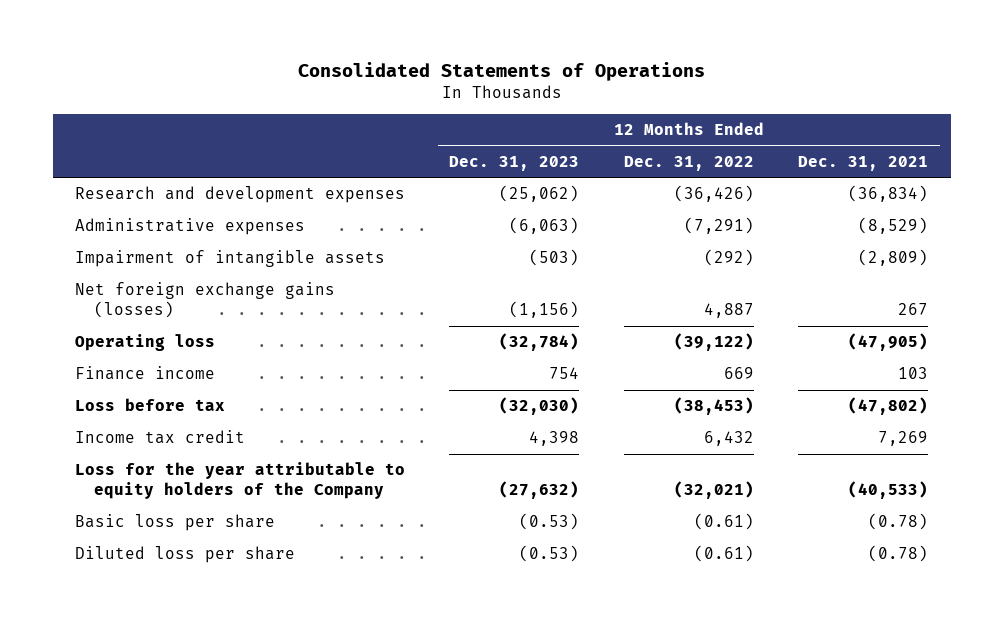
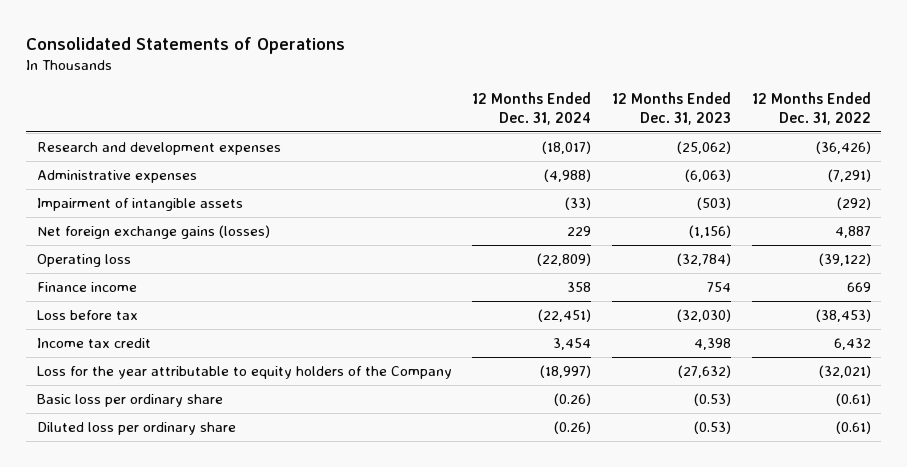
[798,155,929,171] Dec. 31, 2021 -> none
none -> [472,91,592,125] 12 Months Ended Dec. 31, 2024
[74,514,275,532] Basic loss per share -> [36,394,223,408] Basic loss per ordinary share
[74,546,295,564] Diluted loss per share -> [36,422,236,436] Diluted loss per ordinary share

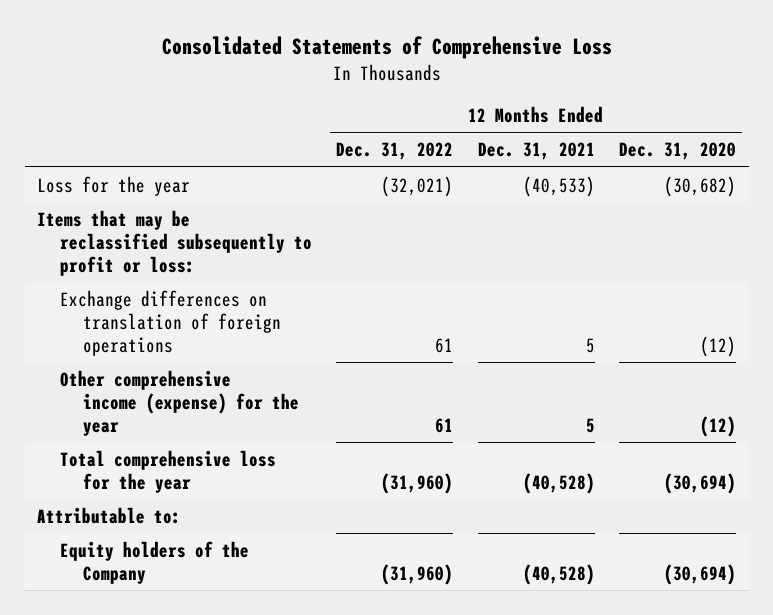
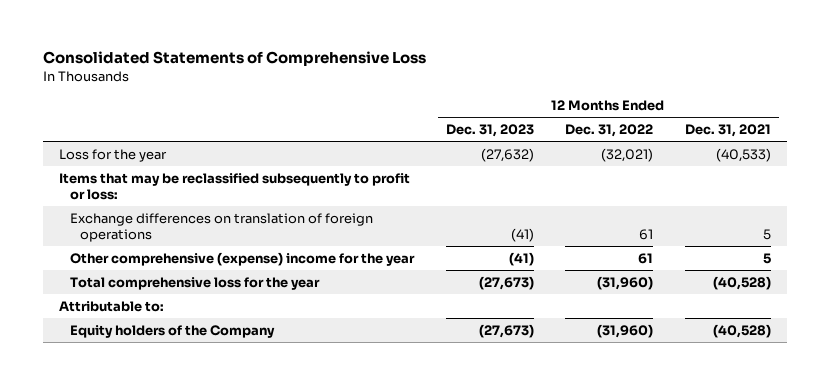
[619,142,737,161] Dec. 31, 2020 -> none
none -> [445,124,534,138] Dec. 31, 2023
[59,369,299,436] Other comprehensive income (expense) for the year -> [69,251,415,266] Other comprehensive (expense) income for the year

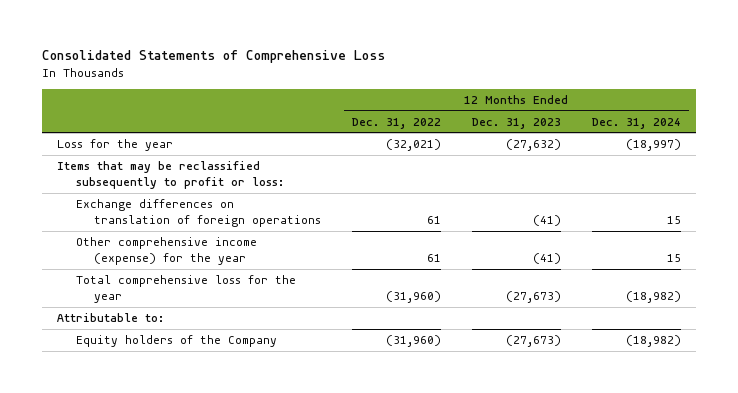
[685,124,772,138] Dec. 31, 2021 -> none
none -> [591,117,681,129] Dec. 31, 2024
[69,251,415,266] Other comprehensive (expense) income for the year -> [75,237,257,265] Other comprehensive income (expense) for the year

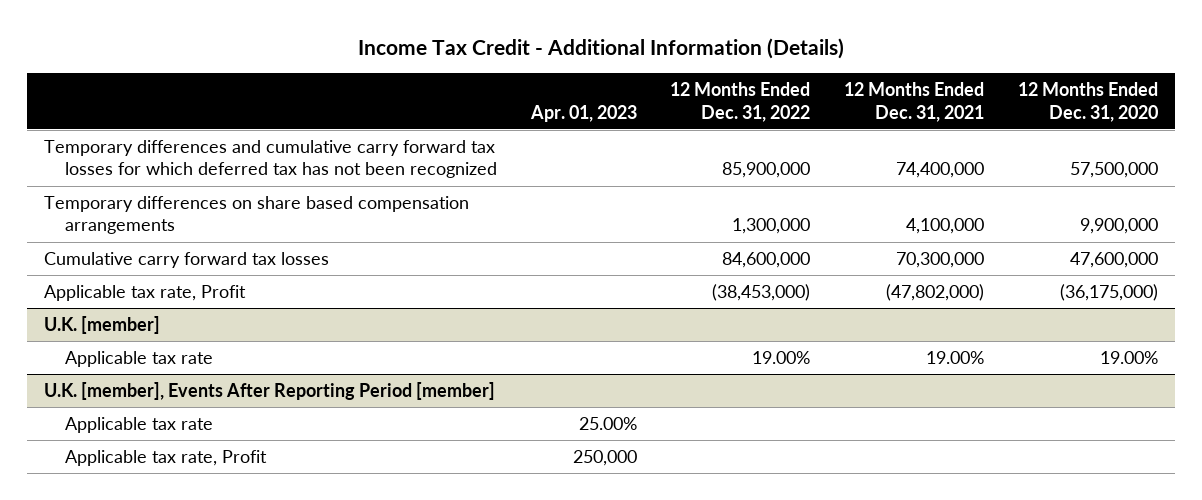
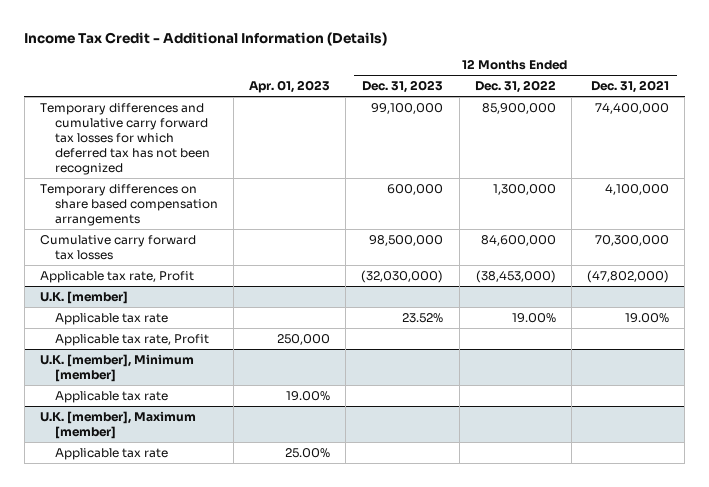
[1017,82,1158,122] 12 Months Ended Dec. 31, 2020 -> none
none -> [362,80,444,94] Dec. 31, 2023
[44,382,496,401] U.K. [member], Events After Reporting Period [member] -> none
[64,417,213,434] Applicable tax rate -> none
none -> [39,353,194,382] U.K. [member], Minimum [member]
none -> [54,390,168,403] Applicable tax rate
none -> [39,410,196,439] U.K. [member], Maximum [member]
none -> [54,447,168,460] Applicable tax rate

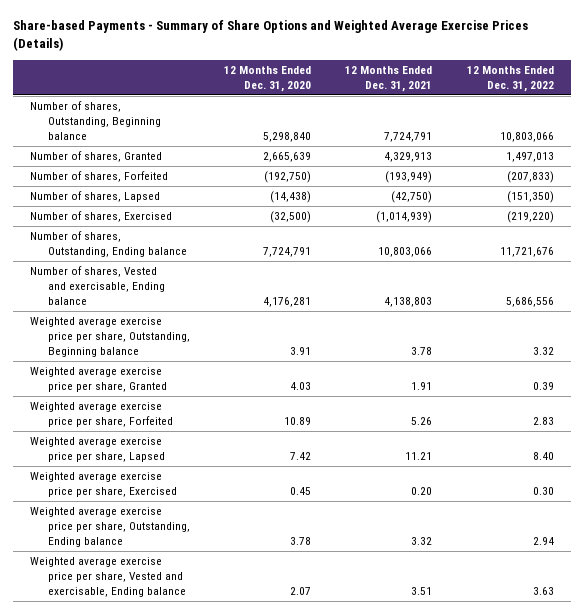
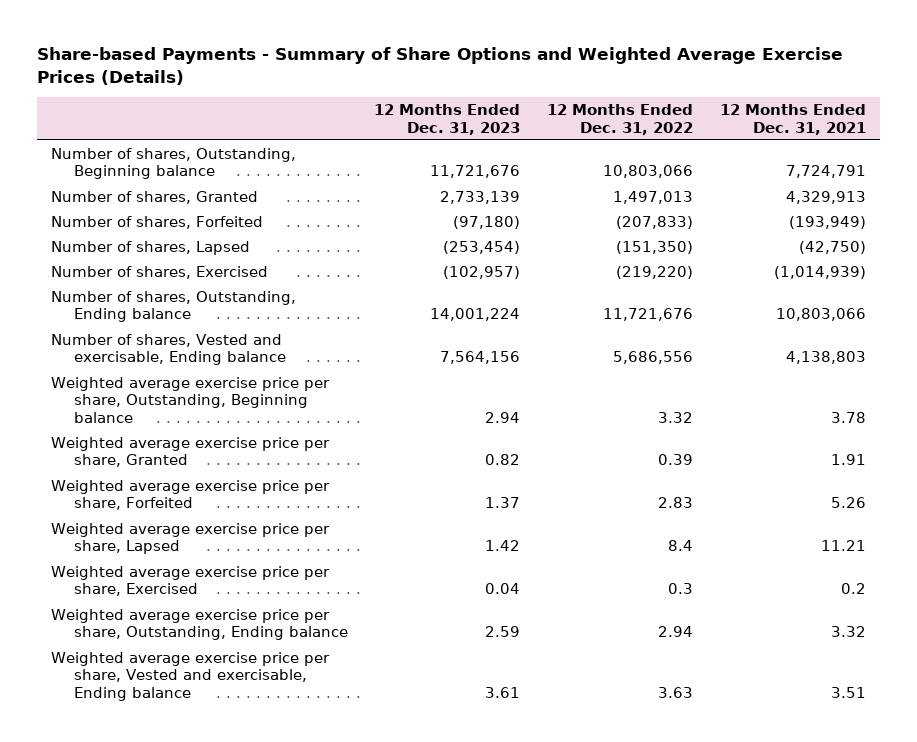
[223,65,311,92] 12 Months Ended Dec. 31, 2020 -> none
none -> [374,104,521,135] 12 Months Ended Dec. 31, 2023
[532,452,554,461] 8.40 -> [668,540,694,552] 8.4
[411,487,433,496] 0.20 -> [841,583,867,595] 0.2
[532,487,554,496] 0.30 -> [668,583,694,595] 0.3

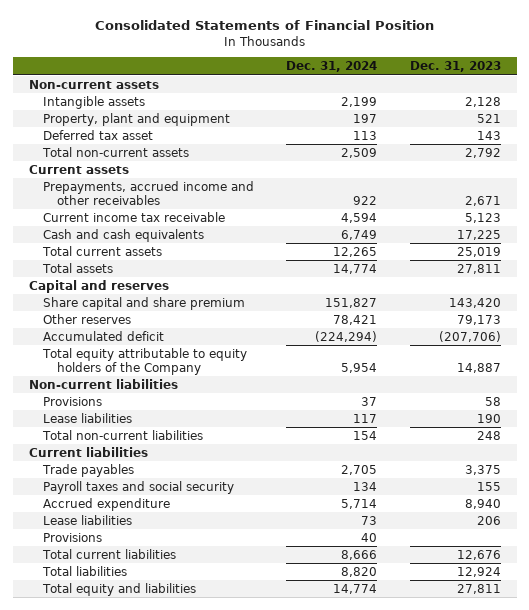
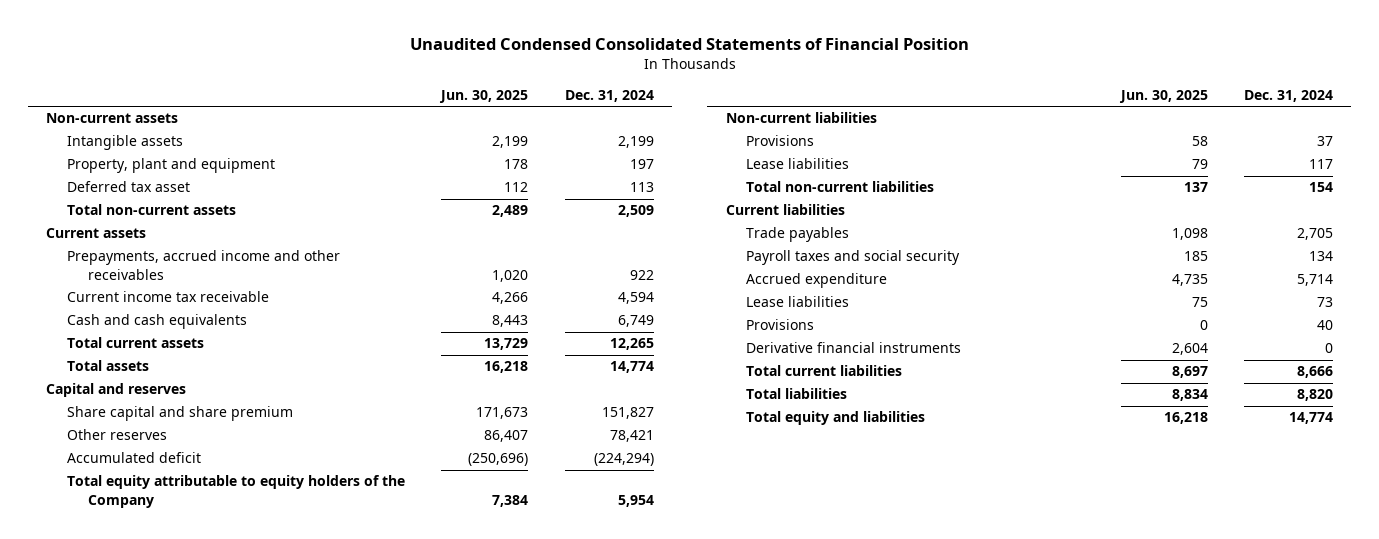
[94,20,434,31] Consolidated Statements of Financial Position -> [409,38,969,51] Unaudited Condensed Consolidated Statements of Financial Position
[409,61,501,73] Dec. 31, 2023 -> none
none -> [439,89,529,103] Jun. 30, 2025
none -> [746,342,962,354] Derivative financial instruments

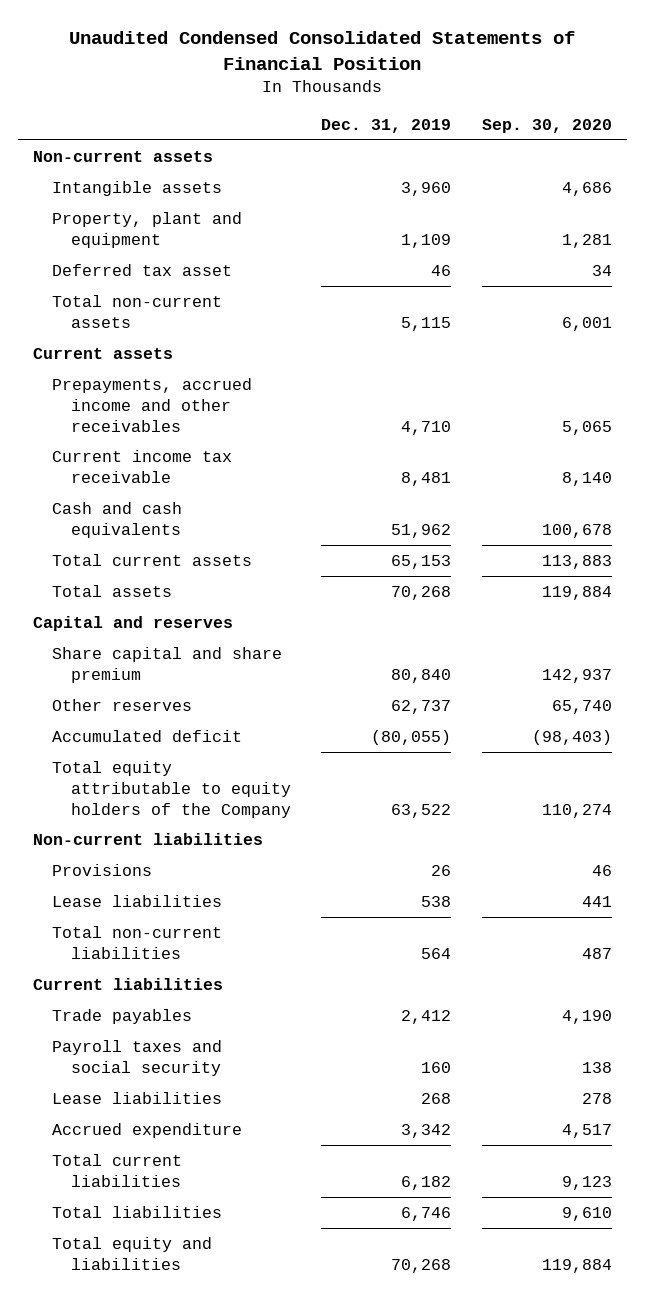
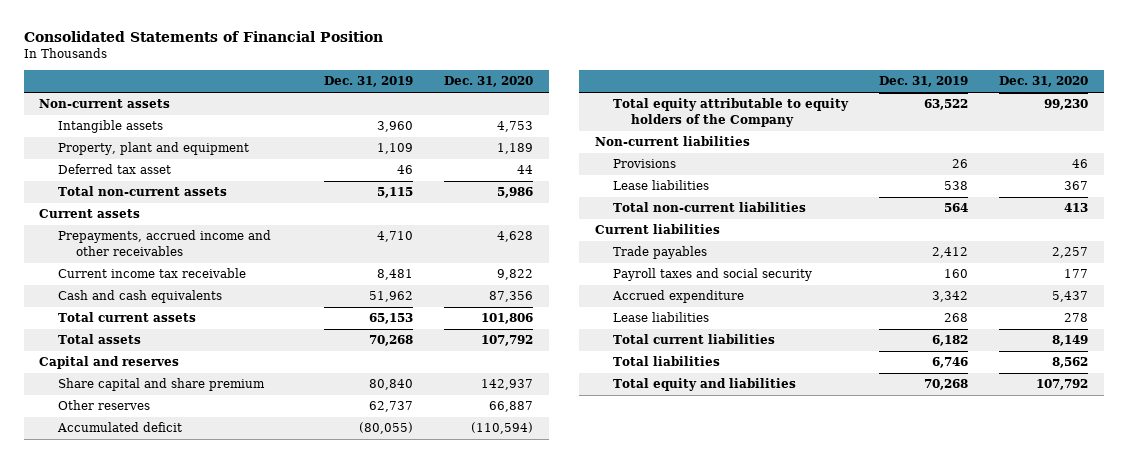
[69,31,576,70] Unaudited Condensed Consolidated Statements of Financial Position -> [23,31,383,43] Consolidated Statements of Financial Position
[481,118,612,133] Sep. 30, 2020 -> none
none -> [444,76,534,88] Dec. 31, 2020
[52,1091,223,1104] Lease liabilities -> [612,312,709,323] Lease liabilities

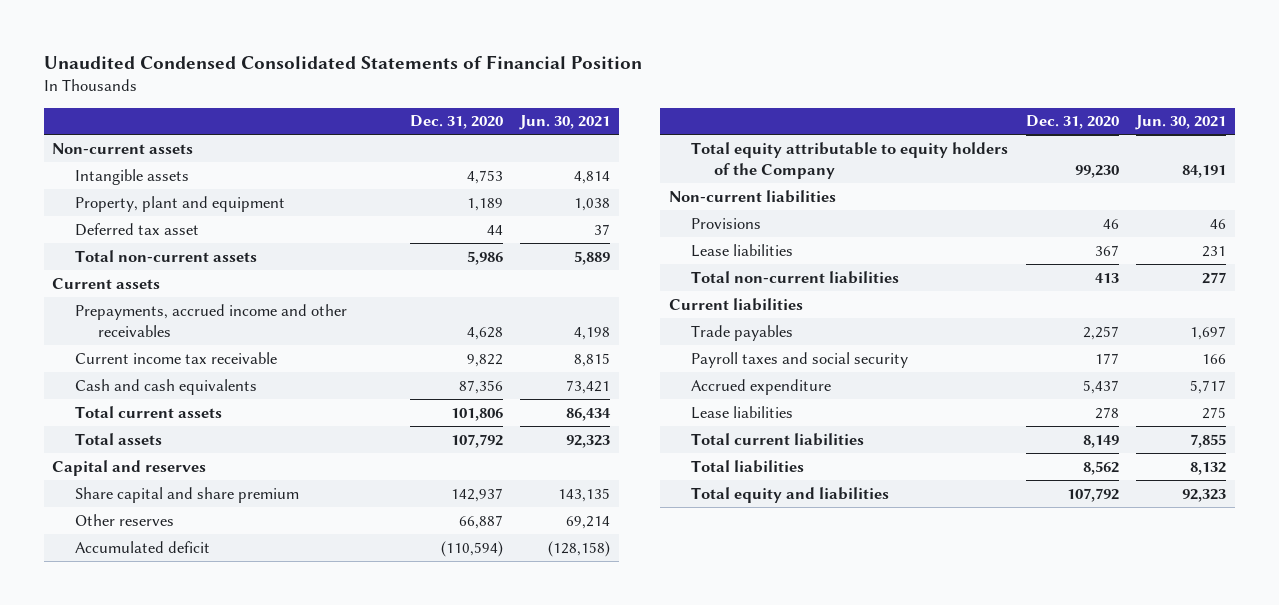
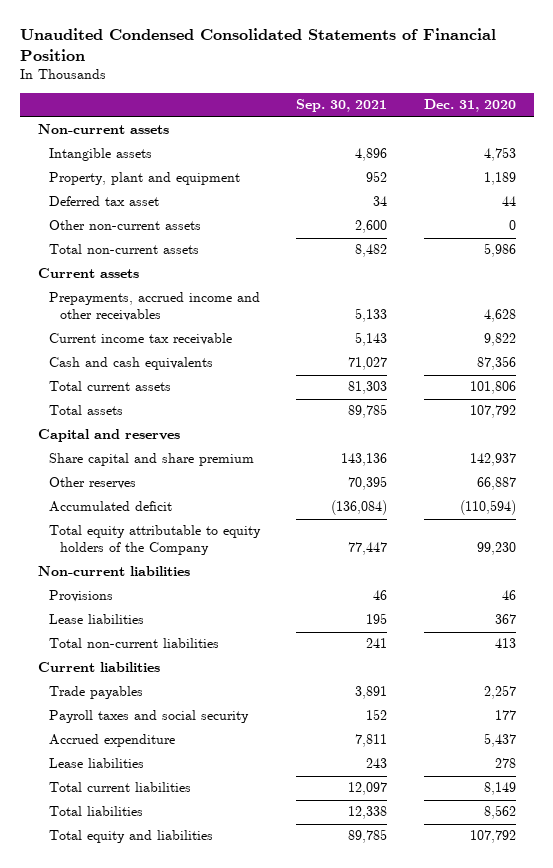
[519,115,611,131] Jun. 30, 2021 -> none
none -> [296,99,388,113] Sep. 30, 2021
none -> [48,220,201,231] Other non-current assets

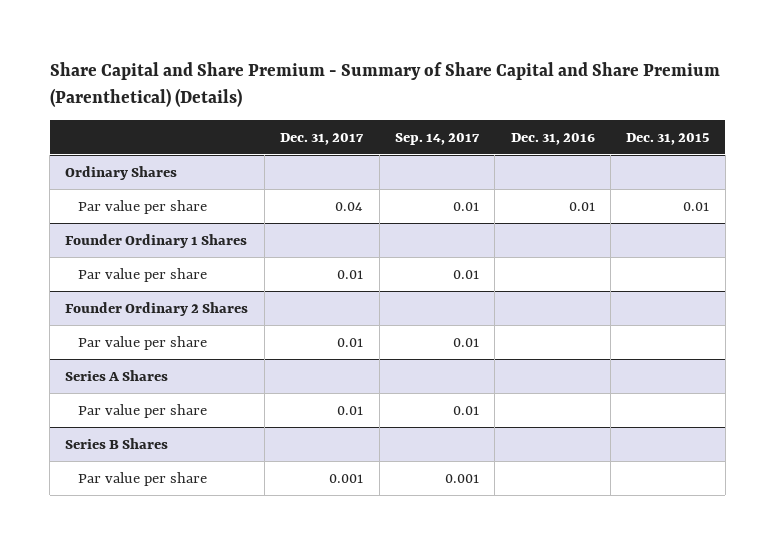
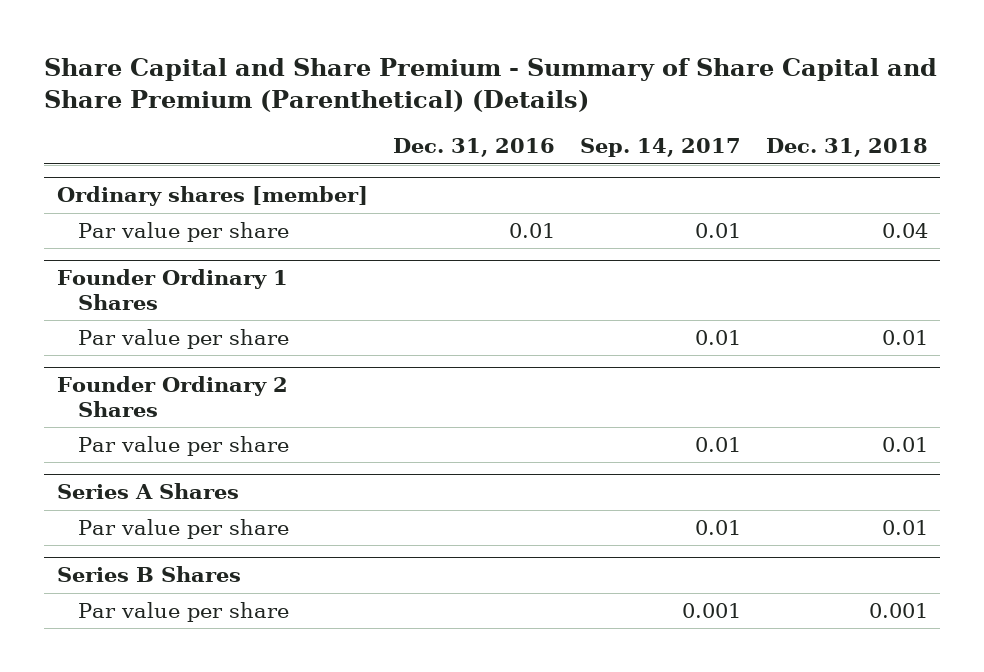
[280,132,365,145] Dec. 31, 2017 -> none
[626,132,710,145] Dec. 31, 2015 -> none
none -> [765,138,928,158] Dec. 31, 2018
[65,165,178,180] Ordinary Shares -> [56,186,368,207] Ordinary shares [member]

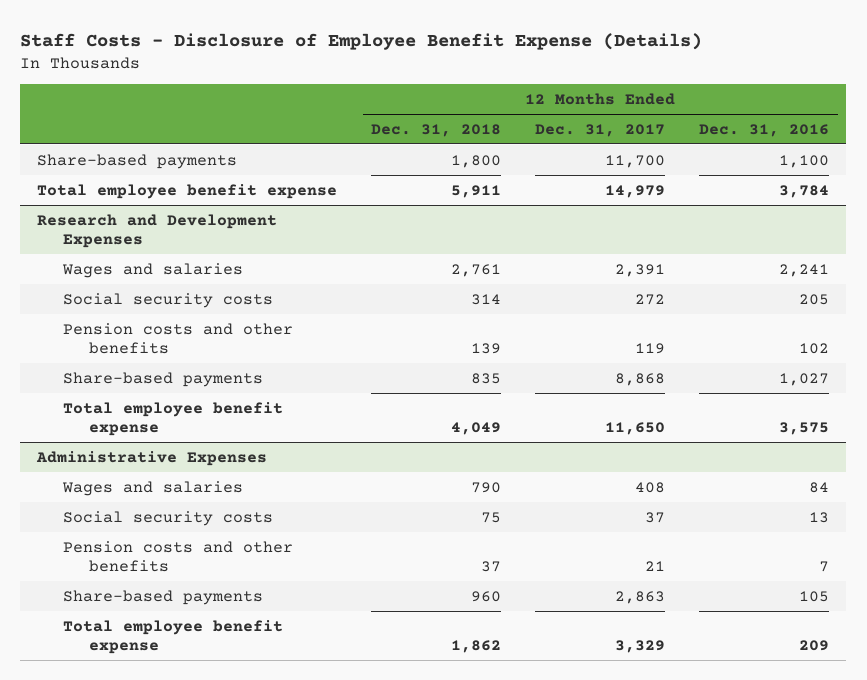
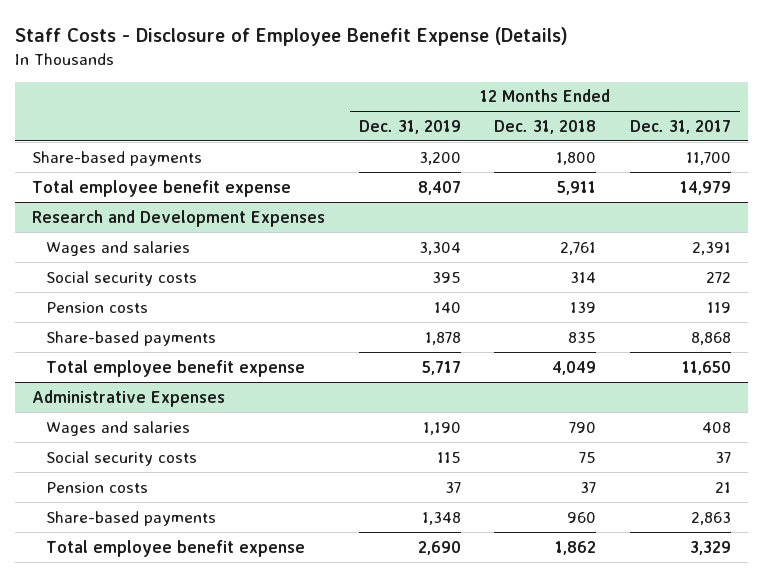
[699,123,830,137] Dec. 31, 2016 -> none
none -> [358,119,461,134] Dec. 31, 2019
[63,322,294,355] Pension costs and other benefits -> [46,301,149,313] Pension costs
[63,540,294,573] Pension costs and other benefits -> [46,481,149,493] Pension costs

